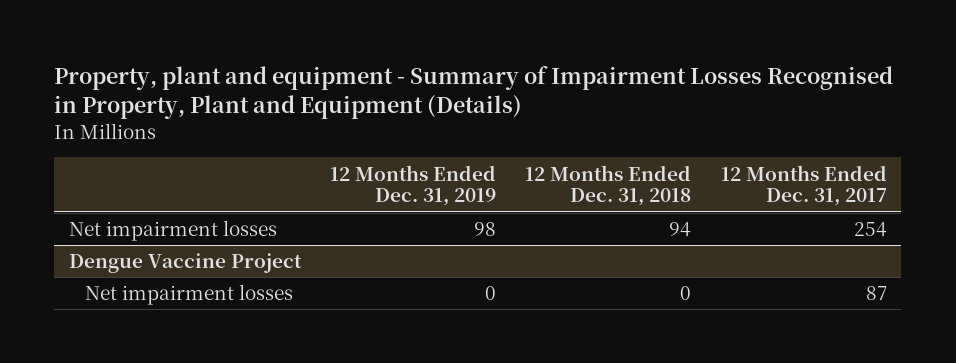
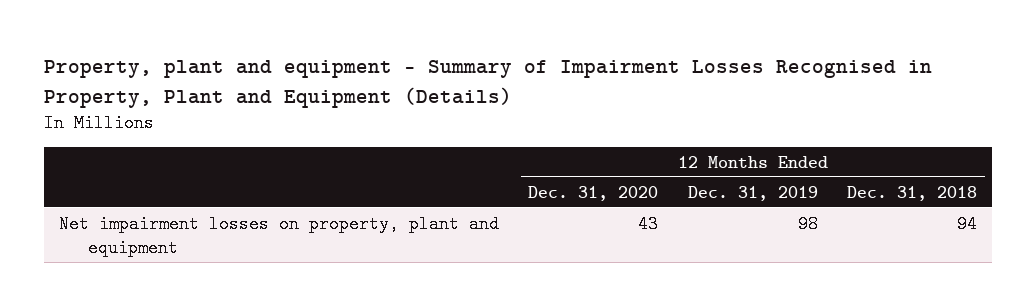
[720,164,887,207] 12 Months Ended Dec. 31, 2017 -> none
none -> [528,185,659,201] Dec. 31, 2020
[68,253,302,274] Dengue Vaccine Project -> none
[85,284,294,306] Net impairment losses -> none
[68,220,277,242] Net impairment losses -> [59,214,500,257] Net impairment losses on property, plant and equipment

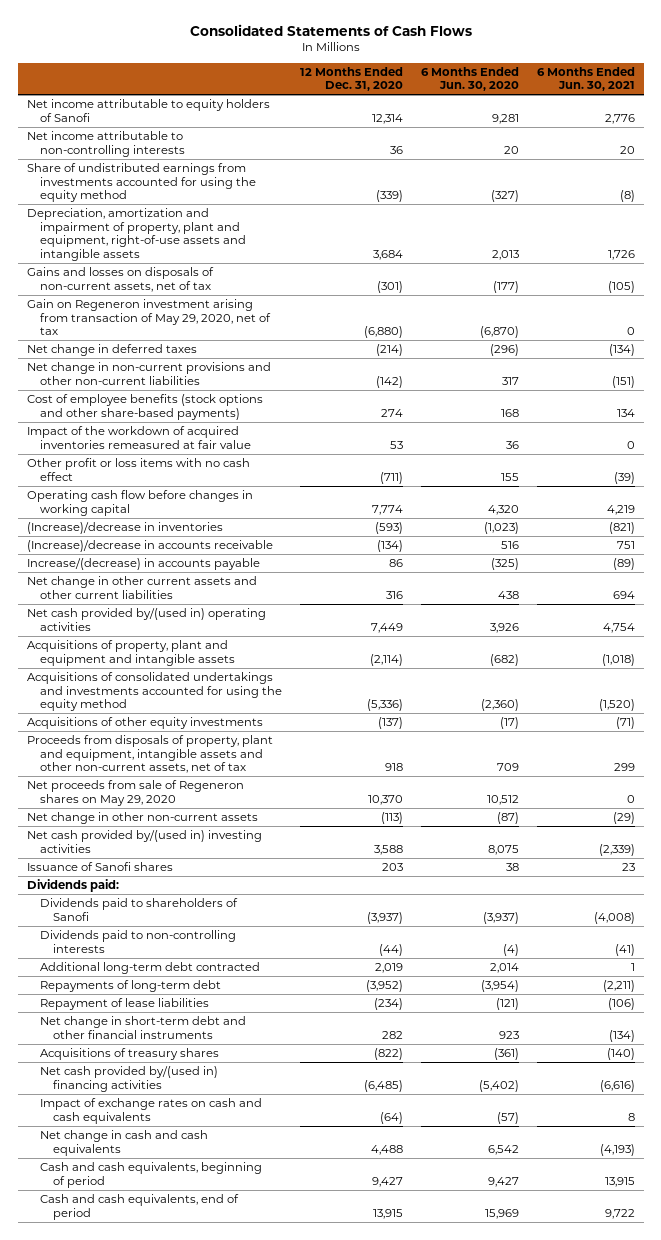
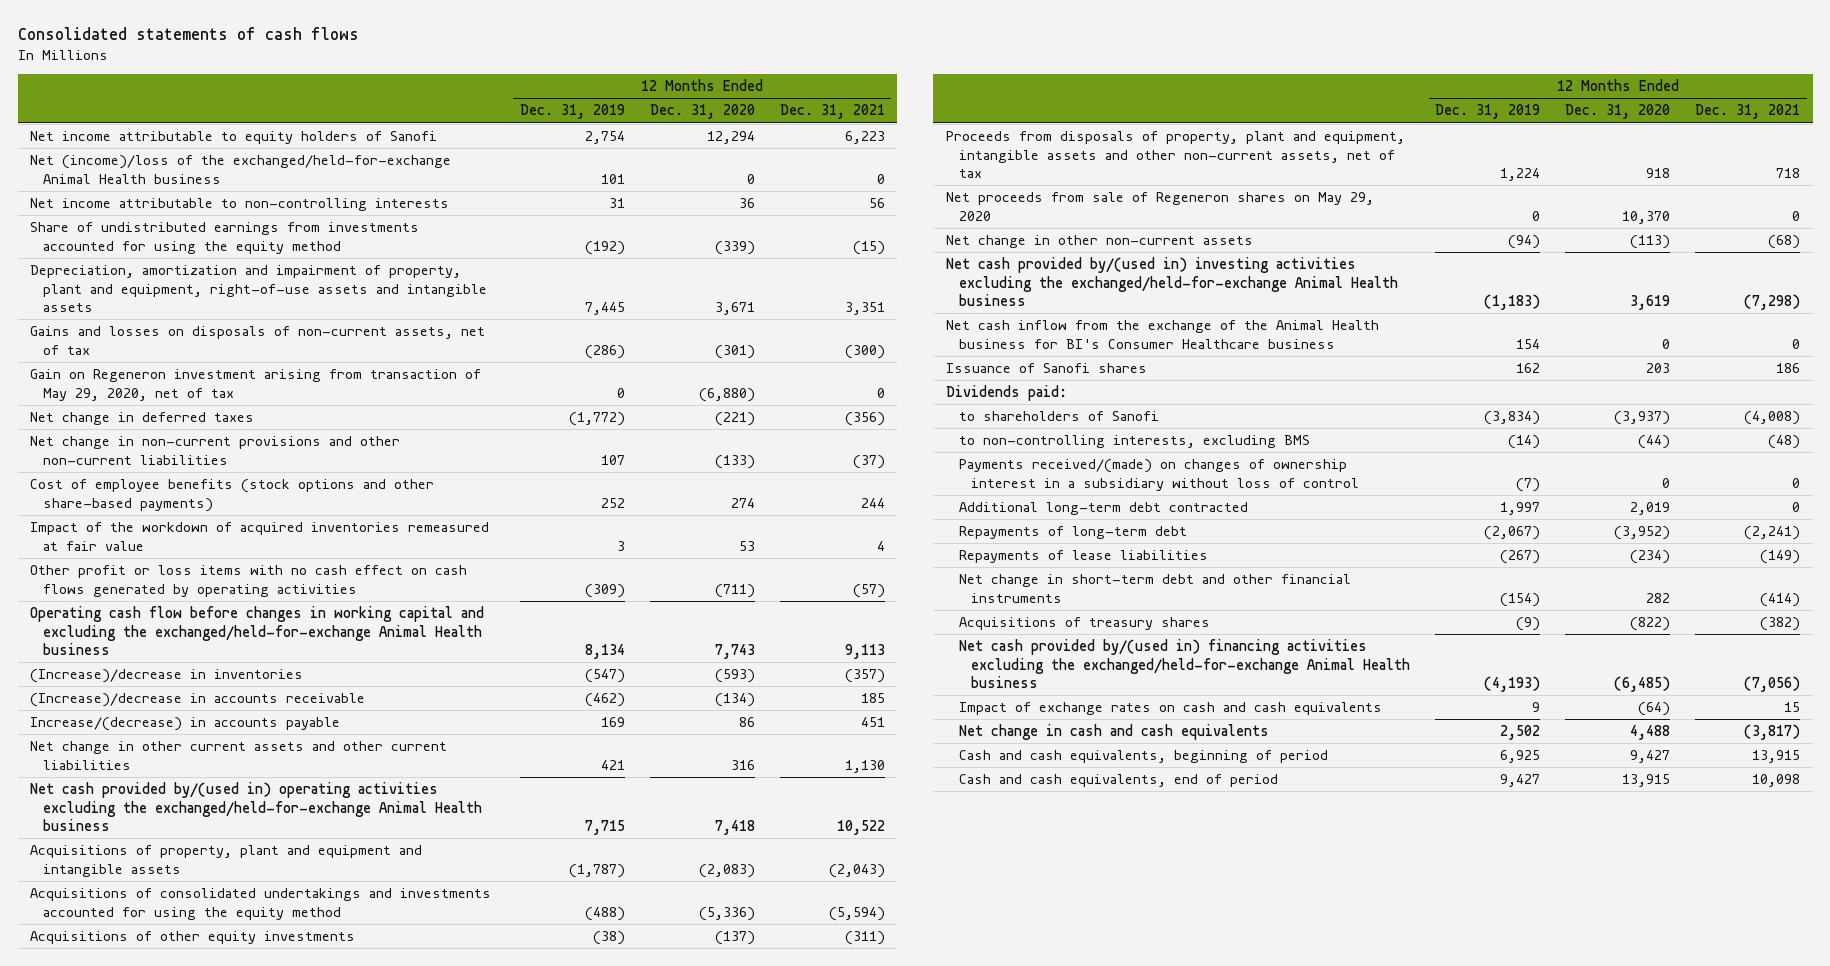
[189,23,472,36] Consolidated Statements of Cash Flows -> [17,27,359,41] Consolidated statements of cash flows
[420,66,519,92] 6 Months Ended Jun. 30, 2020 -> none
[536,66,635,92] 6 Months Ended Jun. 30, 2021 -> none
none -> [519,104,625,120] Dec. 31, 2019
none -> [779,104,885,120] Dec. 31, 2021
[371,113,403,124] 12,314 -> [706,131,755,145] 12,294
none -> [30,155,452,184] Net (income)/loss of the exchanged/held-for-exchange Animal Health business
[372,249,403,260] 3,684 -> [714,302,755,316] 3,671
[375,344,403,357] (214) -> [714,412,755,427] (221)
[375,375,403,388] (142) -> [714,454,755,469] (133)
[26,458,250,481] Other profit or loss items with no cash effect -> [30,565,468,597] Other profit or loss items with no cash effect on cash flows generated by operating activities
[26,490,253,516] Operating cash flow before changes in working capital -> [30,606,485,656] Operating cash flow before changes in working capital and excluding the exchanged/held-for-exchange Animal Health business
[371,504,403,515] 7,774 -> [714,644,755,660] 7,743
[26,608,266,631] Net cash provided by/(used in) operating activities -> [30,782,482,832] Net cash provided by/(used in) operating activities excluding the exchanged/held-for-exchange Animal Health business
[370,622,403,633] 7,449 -> [714,820,755,836] 7,418
[369,653,403,666] (2,114) -> [698,863,755,878] (2,083)
[26,830,262,853] Net cash provided by/(used in) investing activities -> [945,257,1398,307] Net cash provided by/(used in) investing activities excluding the exchanged/held-for-exchange Animal Health business
[373,844,403,855] 3,588 -> [1630,295,1671,311] 3,619
none -> [945,320,1379,349] Net cash inflow from the exchange of the Animal Health business for BI's Consumer Healthcare business
[40,898,239,921] Dividends paid to shareholders of Sanofi -> [958,411,1159,422] to shareholders of Sanofi
[40,930,237,953] Dividends paid to non-controlling interests -> [958,435,1310,449] to non-controlling interests, excluding BMS
none -> [958,459,1360,491] Payments received/(made) on changes of ownership interest in a subsidiary without loss of control
[40,998,210,1011] Repayment of lease liabilities -> [958,550,1208,564] Repayments of lease liabilities
[40,1066,219,1092] Net cash provided by/(used in) financing activities -> [958,639,1411,689] Net cash provided by/(used in) financing activities excluding the exchanged/held-for-exchange Animal Health business

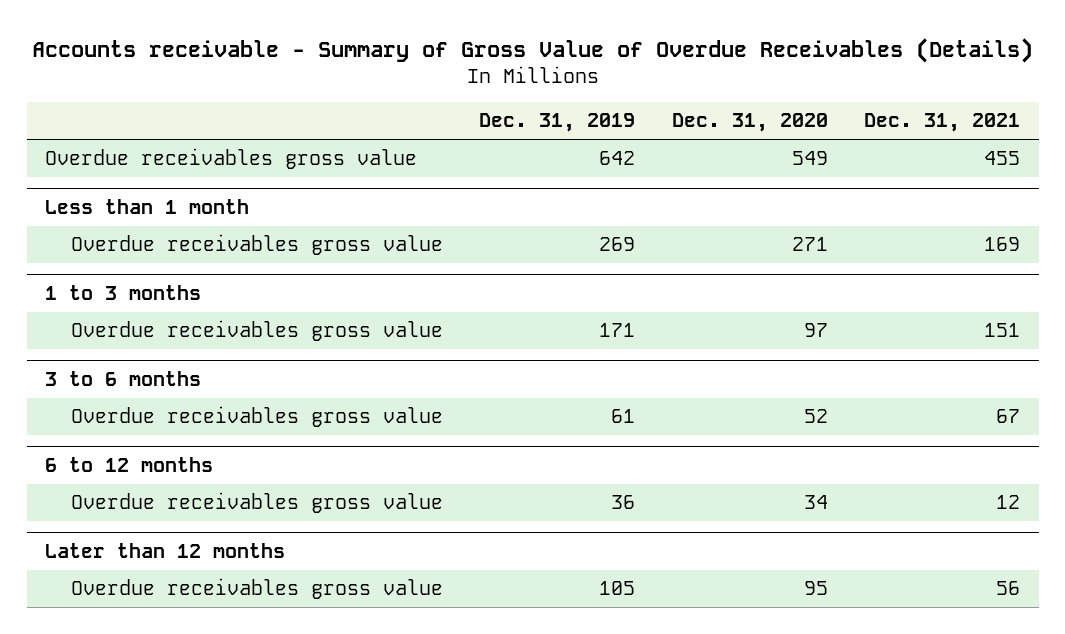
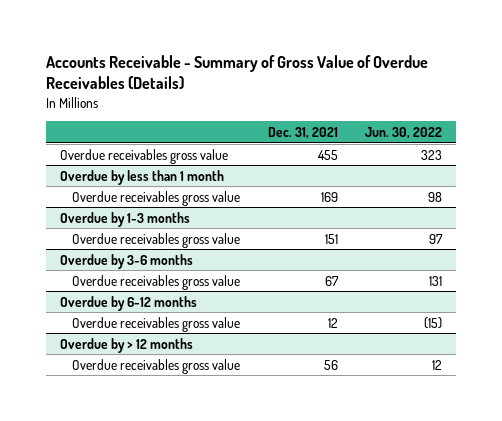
[31,37,1033,63] Accounts receivable - Summary of Gross Value of Overdue Receivables (Details) -> [46,54,429,90] Accounts Receivable - Summary of Gross Value of Overdue Receivables (Details)
[479,113,636,133] Dec. 31, 2019 -> none
[671,113,828,133] Dec. 31, 2020 -> none
none -> [364,127,442,140] Jun. 30, 2022
[44,198,249,214] Less than 1 month -> [60,169,225,185] Overdue by less than 1 month
[44,284,201,300] 1 to 3 months -> [60,211,191,227] Overdue by 1-3 months
[44,370,201,386] 3 to 6 months -> [60,253,194,269] Overdue by 3-6 months
[44,456,213,472] 6 to 12 months -> [60,295,198,311] Overdue by 6-12 months
[44,542,285,558] Later than 12 months -> [60,337,194,353] Overdue by > 12 months

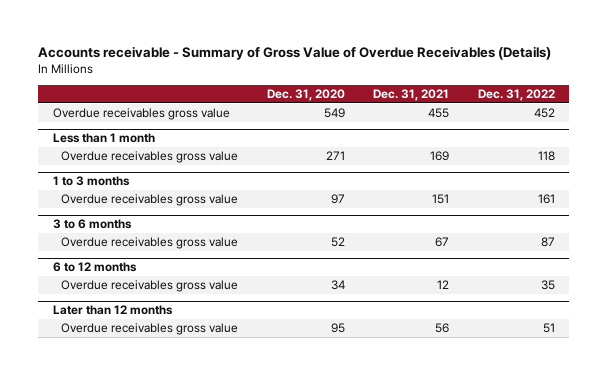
[46,54,429,90] Accounts Receivable - Summary of Gross Value of Overdue Receivables (Details) -> [38,45,552,60] Accounts receivable - Summary of Gross Value of Overdue Receivables (Details)
[364,127,442,140] Jun. 30, 2022 -> none
none -> [266,89,345,102] Dec. 31, 2020
none -> [477,89,555,102] Dec. 31, 2022
[60,169,225,185] Overdue by less than 1 month -> [52,133,155,144] Less than 1 month
[60,211,191,227] Overdue by 1-3 months -> [52,176,130,187] 1 to 3 months
[60,253,194,269] Overdue by 3-6 months -> [52,219,132,230] 3 to 6 months
[60,295,198,311] Overdue by 6-12 months -> [52,262,137,273] 6 to 12 months
[60,337,194,353] Overdue by > 12 months -> [52,305,173,316] Later than 12 months

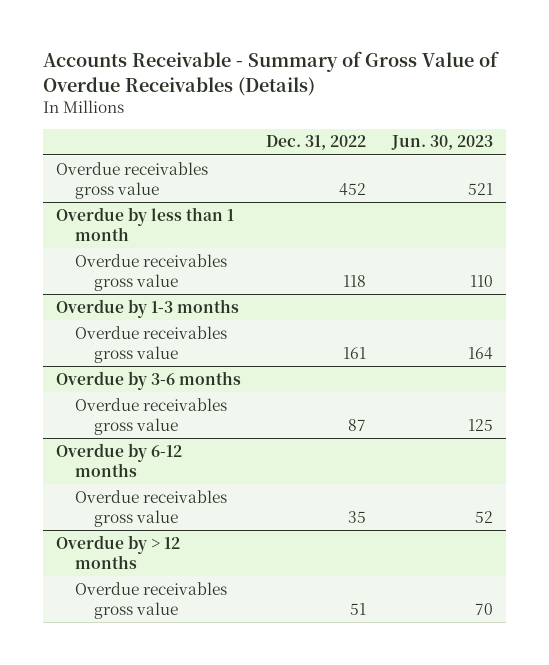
[38,45,552,60] Accounts receivable - Summary of Gross Value of Overdue Receivables (Details) -> [42,51,499,96] Accounts Receivable - Summary of Gross Value of Overdue Receivables (Details)
[266,89,345,102] Dec. 31, 2020 -> none
[373,89,450,102] Dec. 31, 2021 -> none
none -> [391,135,494,151] Jun. 30, 2023
[52,133,155,144] Less than 1 month -> [55,206,234,241] Overdue by less than 1 month
[52,176,130,187] 1 to 3 months -> [55,298,239,318] Overdue by 1-3 months
[52,219,132,230] 3 to 6 months -> [55,370,241,390] Overdue by 3-6 months
[52,262,137,273] 6 to 12 months -> [55,442,182,477] Overdue by 6-12 months
[52,305,173,316] Later than 12 months -> [55,534,180,569] Overdue by > 12 months

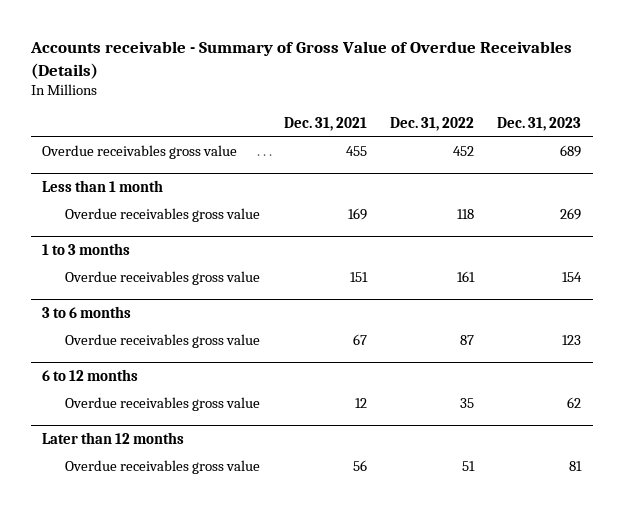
[42,51,499,96] Accounts Receivable - Summary of Gross Value of Overdue Receivables (Details) -> [29,41,572,79] Accounts receivable - Summary of Gross Value of Overdue Receivables (Details)
[391,135,494,151] Jun. 30, 2023 -> none
none -> [283,117,367,132] Dec. 31, 2021
none -> [497,117,582,132] Dec. 31, 2023
[55,206,234,241] Overdue by less than 1 month -> [42,180,164,193] Less than 1 month
[55,298,239,318] Overdue by 1-3 months -> [42,243,131,256] 1 to 3 months
[55,370,241,390] Overdue by 3-6 months -> [42,306,132,319] 3 to 6 months
[55,442,182,477] Overdue by 6-12 months -> [42,369,139,382] 6 to 12 months
[55,534,180,569] Overdue by > 12 months -> [42,432,185,445] Later than 12 months

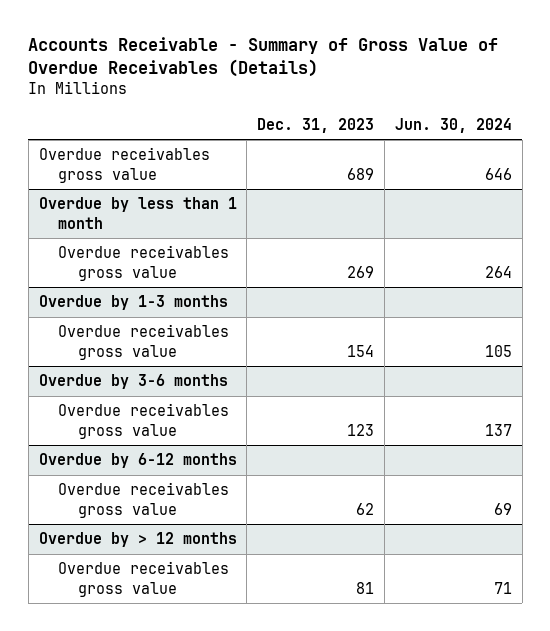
[29,41,572,79] Accounts receivable - Summary of Gross Value of Overdue Receivables (Details) -> [28,37,499,78] Accounts Receivable - Summary of Gross Value of Overdue Receivables (Details)
[283,117,367,132] Dec. 31, 2021 -> none
[390,117,475,132] Dec. 31, 2022 -> none
none -> [394,117,512,133] Jun. 30, 2024
[42,180,164,193] Less than 1 month -> [38,197,237,229] Overdue by less than 1 month
[42,243,131,256] 1 to 3 months -> [38,295,228,311] Overdue by 1-3 months
[42,306,132,319] 3 to 6 months -> [38,374,228,390] Overdue by 3-6 months
[42,369,139,382] 6 to 12 months -> [38,453,237,469] Overdue by 6-12 months
[42,432,185,445] Later than 12 months -> [38,532,237,548] Overdue by > 12 months

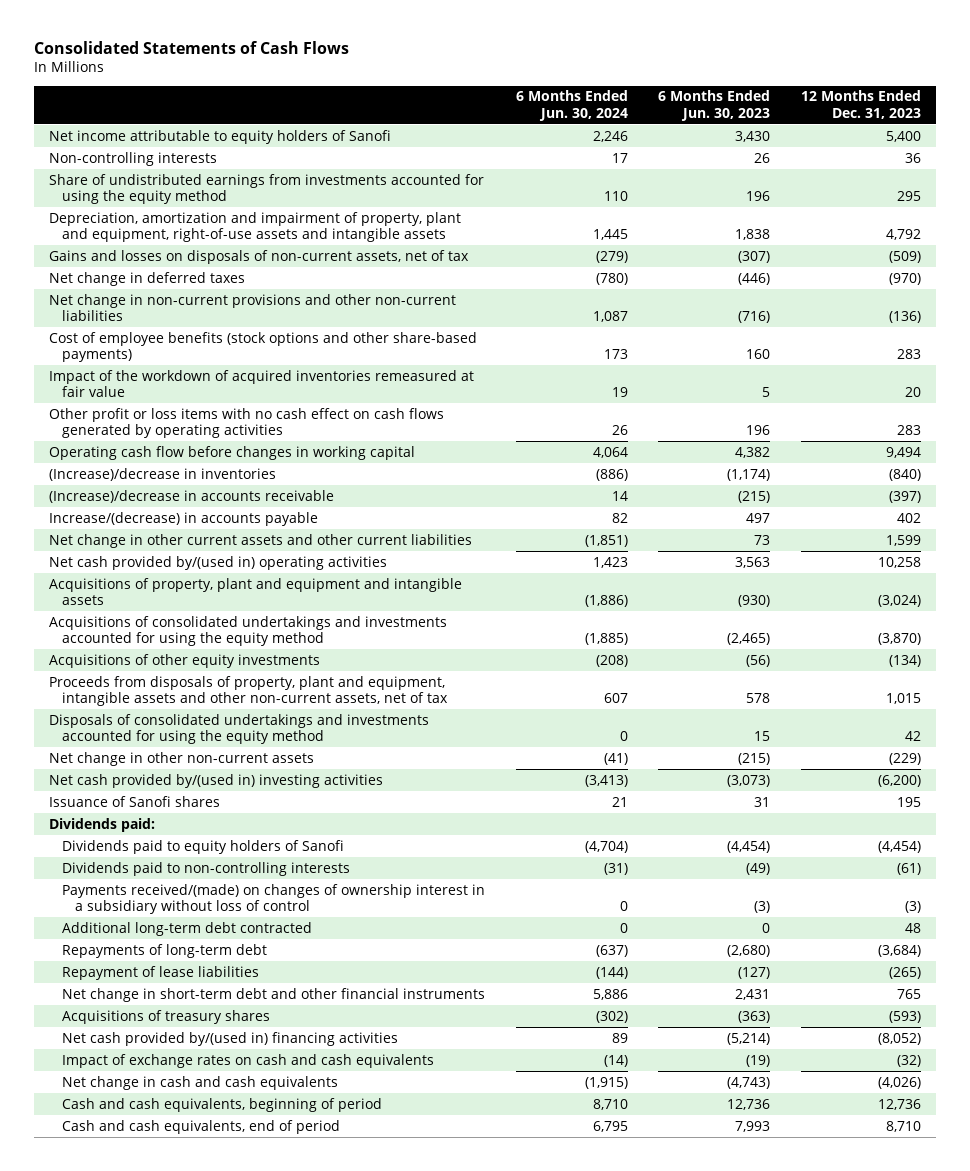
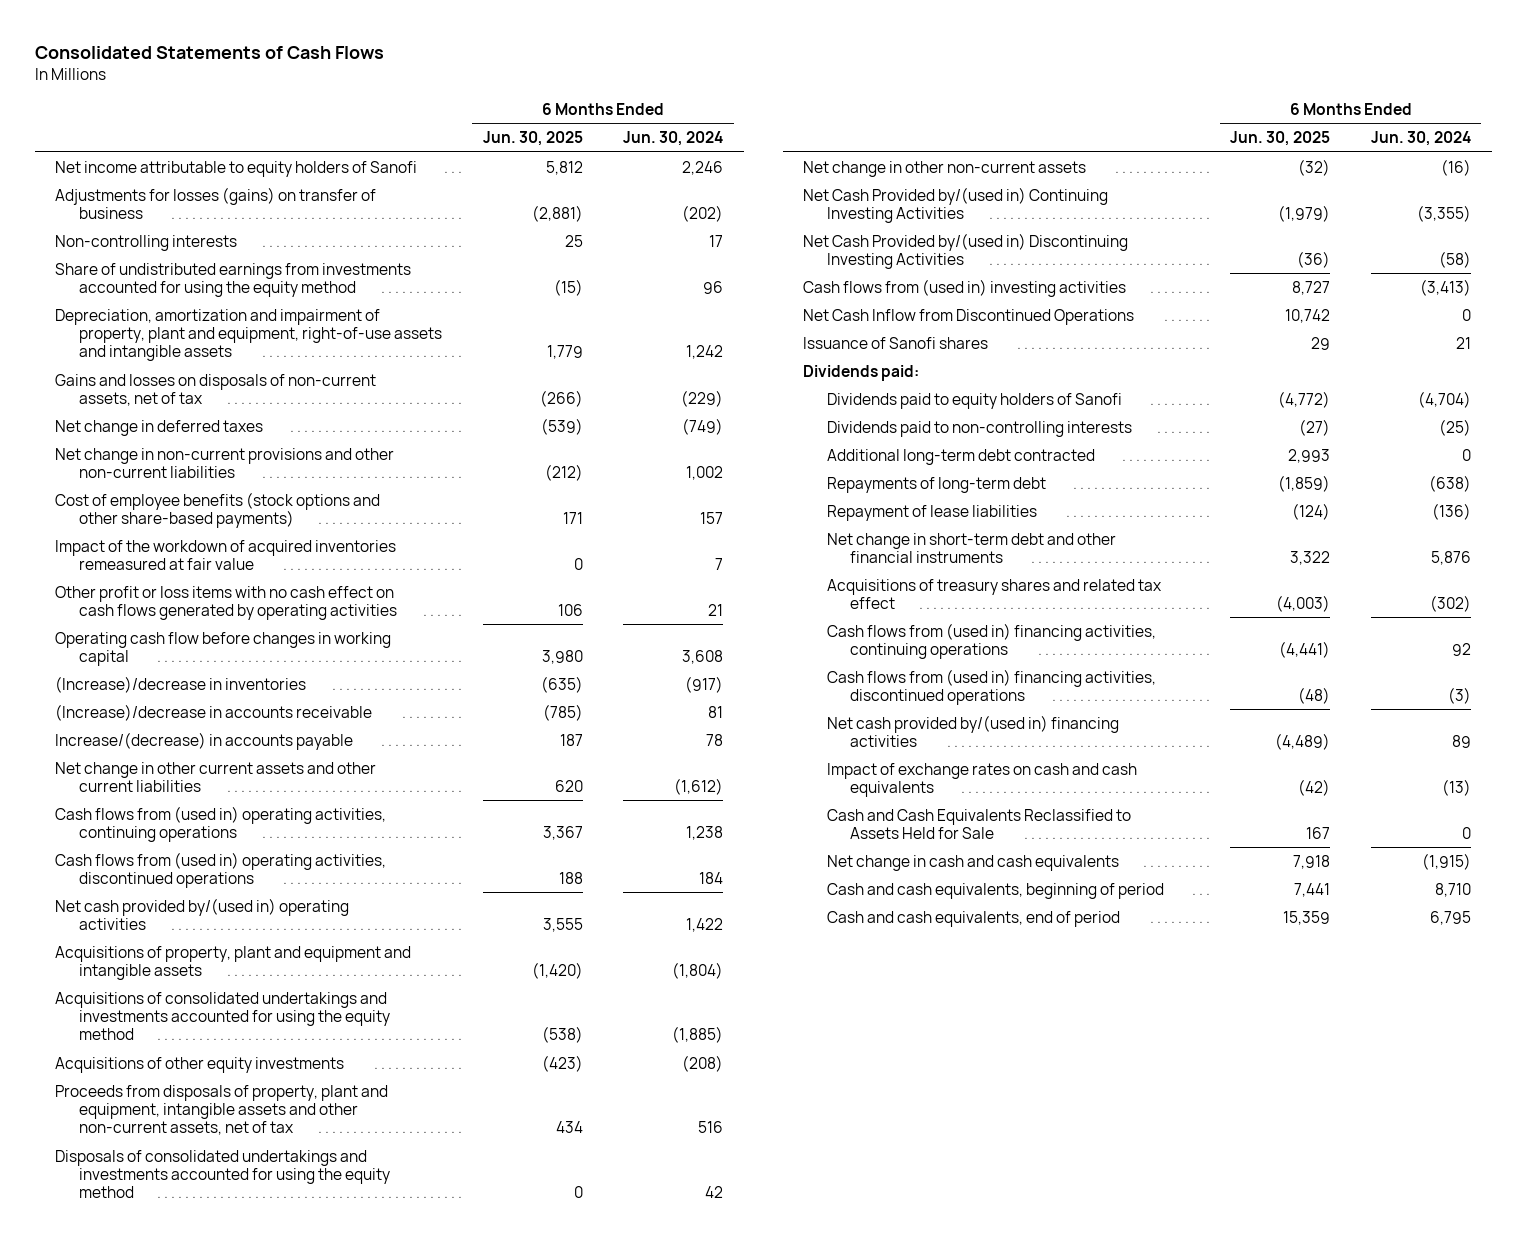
[658,90,771,121] 6 Months Ended Jun. 30, 2023 -> none
[801,90,922,119] 12 Months Ended Dec. 31, 2023 -> none
none -> [482,131,583,147] Jun. 30, 2025
none -> [55,186,377,220] Adjustments for losses (gains) on transfer of business
[603,191,628,202] 110 -> [703,281,724,295] 96
[592,229,628,241] 1,445 -> [686,345,724,360] 1,242
[595,250,628,263] (279) -> [681,390,724,408] (229)
[595,272,628,285] (780) -> [682,417,724,435] (749)
[592,311,628,323] 1,087 -> [686,466,724,481] 1,002
[603,349,628,360] 173 -> [700,512,724,525] 157
[611,387,628,398] 19 -> [715,558,724,571] 7
[611,425,628,436] 26 -> [708,604,724,617] 21
[592,446,628,458] 4,064 -> [682,650,724,665] 3,608
[595,468,628,481] (886) -> [685,675,724,693] (917)
[611,490,628,501] 14 -> [708,705,724,718] 81
[611,512,628,523] 82 -> [706,733,724,746] 78
[584,534,628,547] (1,851) -> [674,778,724,796] (1,612)
none -> [55,805,387,843] Cash flows from (used in) operating activities, continuing operations
none -> [55,851,387,889] Cash flows from (used in) operating activities, discontinued operations
[592,556,628,568] 1,423 -> [686,918,724,933] 1,422
[584,595,628,608] (1,886) -> [672,962,724,980] (1,804)
[603,693,628,704] 607 -> [698,1121,724,1134] 516
[619,731,628,742] 0 -> [705,1186,724,1199] 42
[603,752,628,765] (41) -> [1441,158,1472,176] (16)
none -> [803,186,1109,224] Net Cash Provided by/(used in) Continuing Investing Activities
none -> [803,232,1129,270] Net Cash Provided by/(used in) Discontinuing Investing Activities
[49,773,384,788] Net cash provided by/(used in) investing activities -> [803,278,1127,297] Cash flows from (used in) investing activities
none -> [803,308,1135,325] Net Cash Inflow from Discontinued Operations
[62,883,486,915] Payments received/(made) on changes of ownership interest in a subsidiary without loss of control -> none
[603,862,628,875] (31) -> [1439,418,1472,436] (25)
[595,944,628,957] (637) -> [1429,474,1472,492] (638)
[595,966,628,979] (144) -> [1432,502,1472,520] (136)
[592,988,628,1000] 5,886 -> [1431,551,1472,566] 5,876
[62,1009,271,1024] Acquisitions of treasury shares -> [826,578,1162,610] Acquisitions of treasury shares and related tax effect
none -> [826,622,1156,660] Cash flows from (used in) financing activities, continuing operations
none -> [826,668,1156,706] Cash flows from (used in) financing activities, discontinued operations
[603,1054,628,1067] (14) -> [1442,779,1472,797] (13)
none -> [826,808,1131,840] Cash and Cash Equivalents Reclassified to Assets Held for Sale

